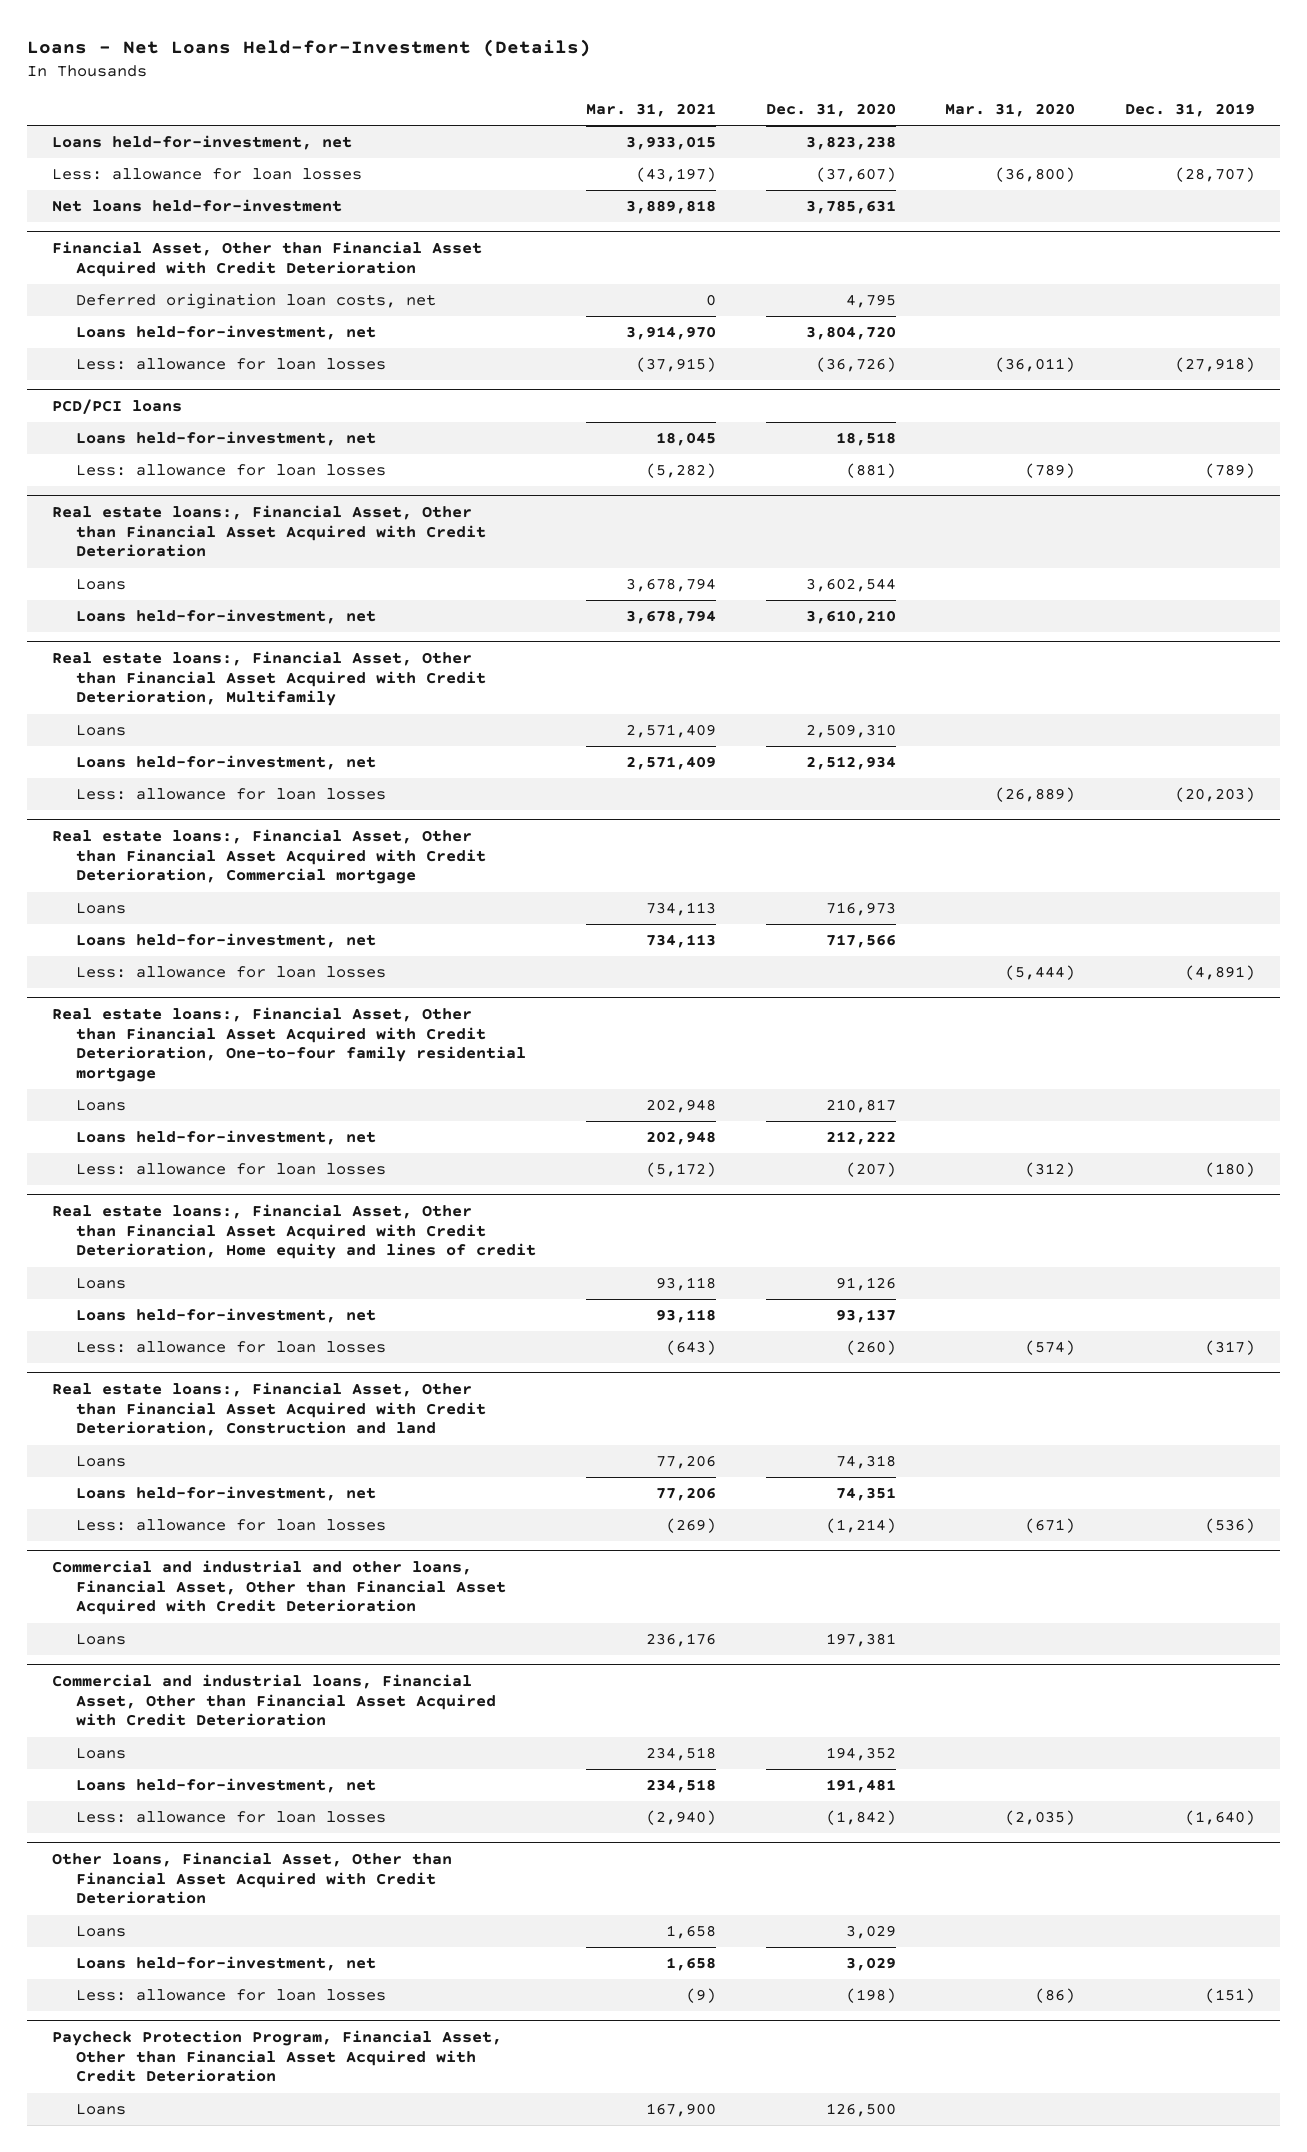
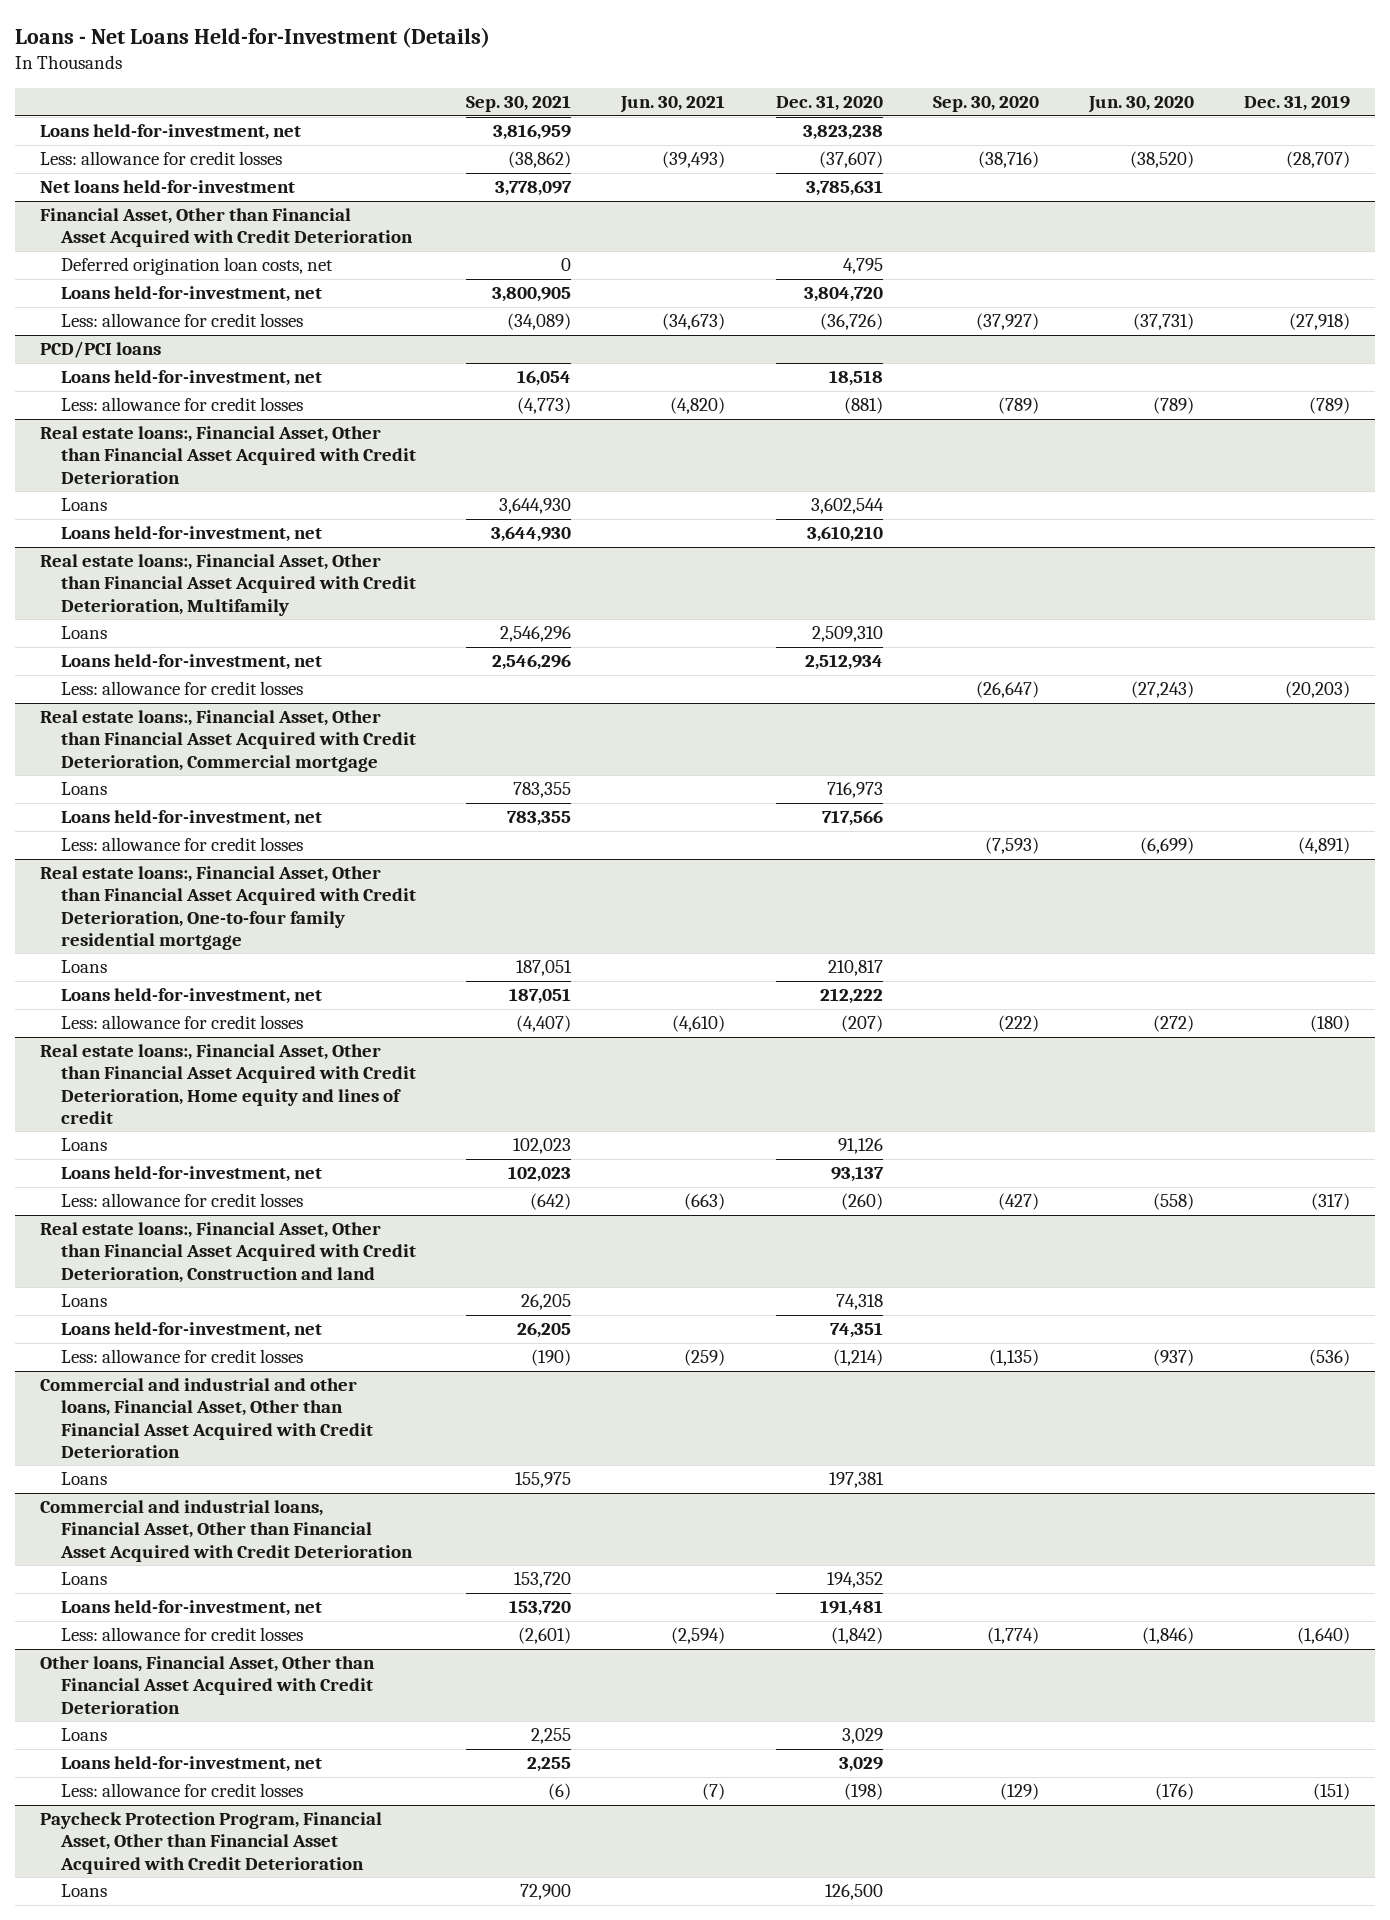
[585,102,716,117] Mar. 31, 2021 -> none
[945,102,1076,117] Mar. 31, 2020 -> none
none -> [466,94,572,112] Sep. 30, 2021
none -> [620,94,726,113] Jun. 30, 2021
none -> [932,95,1039,112] Sep. 30, 2020
none -> [1088,95,1195,113] Jun. 30, 2020
[52,168,363,181] Less: allowance for loan losses -> [40,151,283,166] Less: allowance for credit losses
[76,358,387,371] Less: allowance for loan losses -> [60,313,303,328] Less: allowance for credit losses
[76,464,387,477] Less: allowance for loan losses -> [60,397,303,412] Less: allowance for credit losses
[76,788,387,801] Less: allowance for loan losses -> [60,681,303,696] Less: allowance for credit losses
[76,966,387,979] Less: allowance for loan losses -> [60,837,303,852] Less: allowance for credit losses
[76,1163,387,1176] Less: allowance for loan losses -> [60,1015,303,1030] Less: allowance for credit losses
[76,1341,387,1354] Less: allowance for loan losses -> [60,1193,303,1208] Less: allowance for credit losses
[76,1519,387,1532] Less: allowance for loan losses -> [60,1349,303,1364] Less: allowance for credit losses
[76,1811,387,1824] Less: allowance for loan losses -> [60,1627,303,1642] Less: allowance for credit losses
[76,1989,387,2002] Less: allowance for loan losses -> [60,1783,303,1798] Less: allowance for credit losses

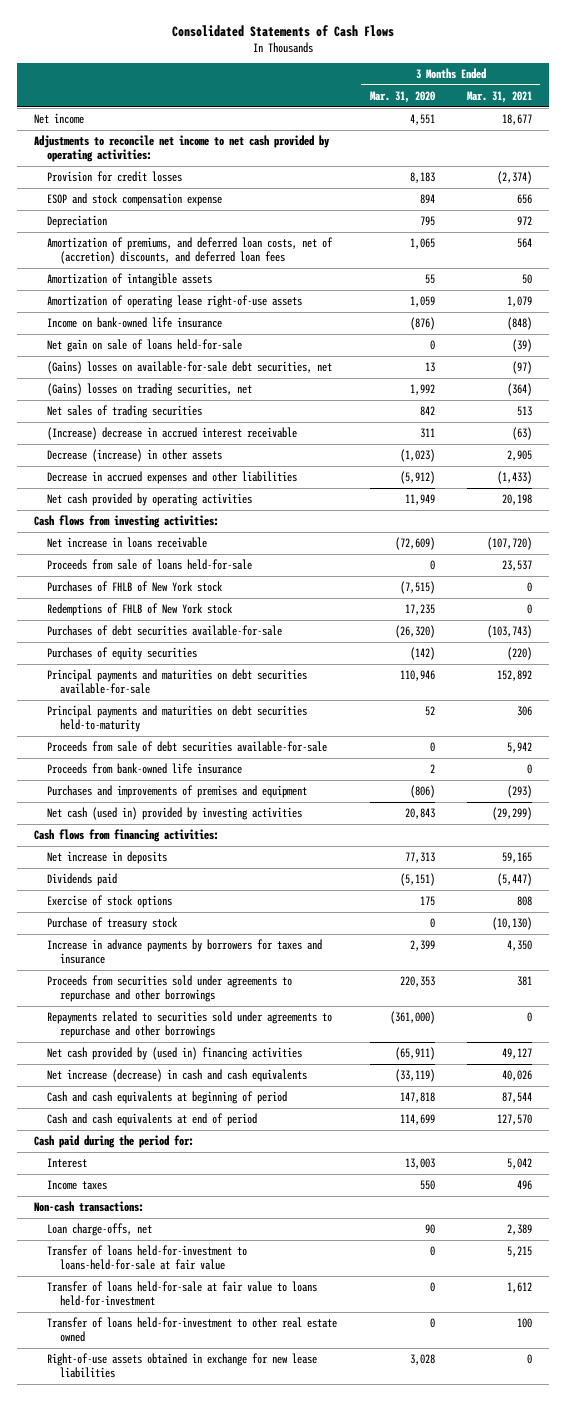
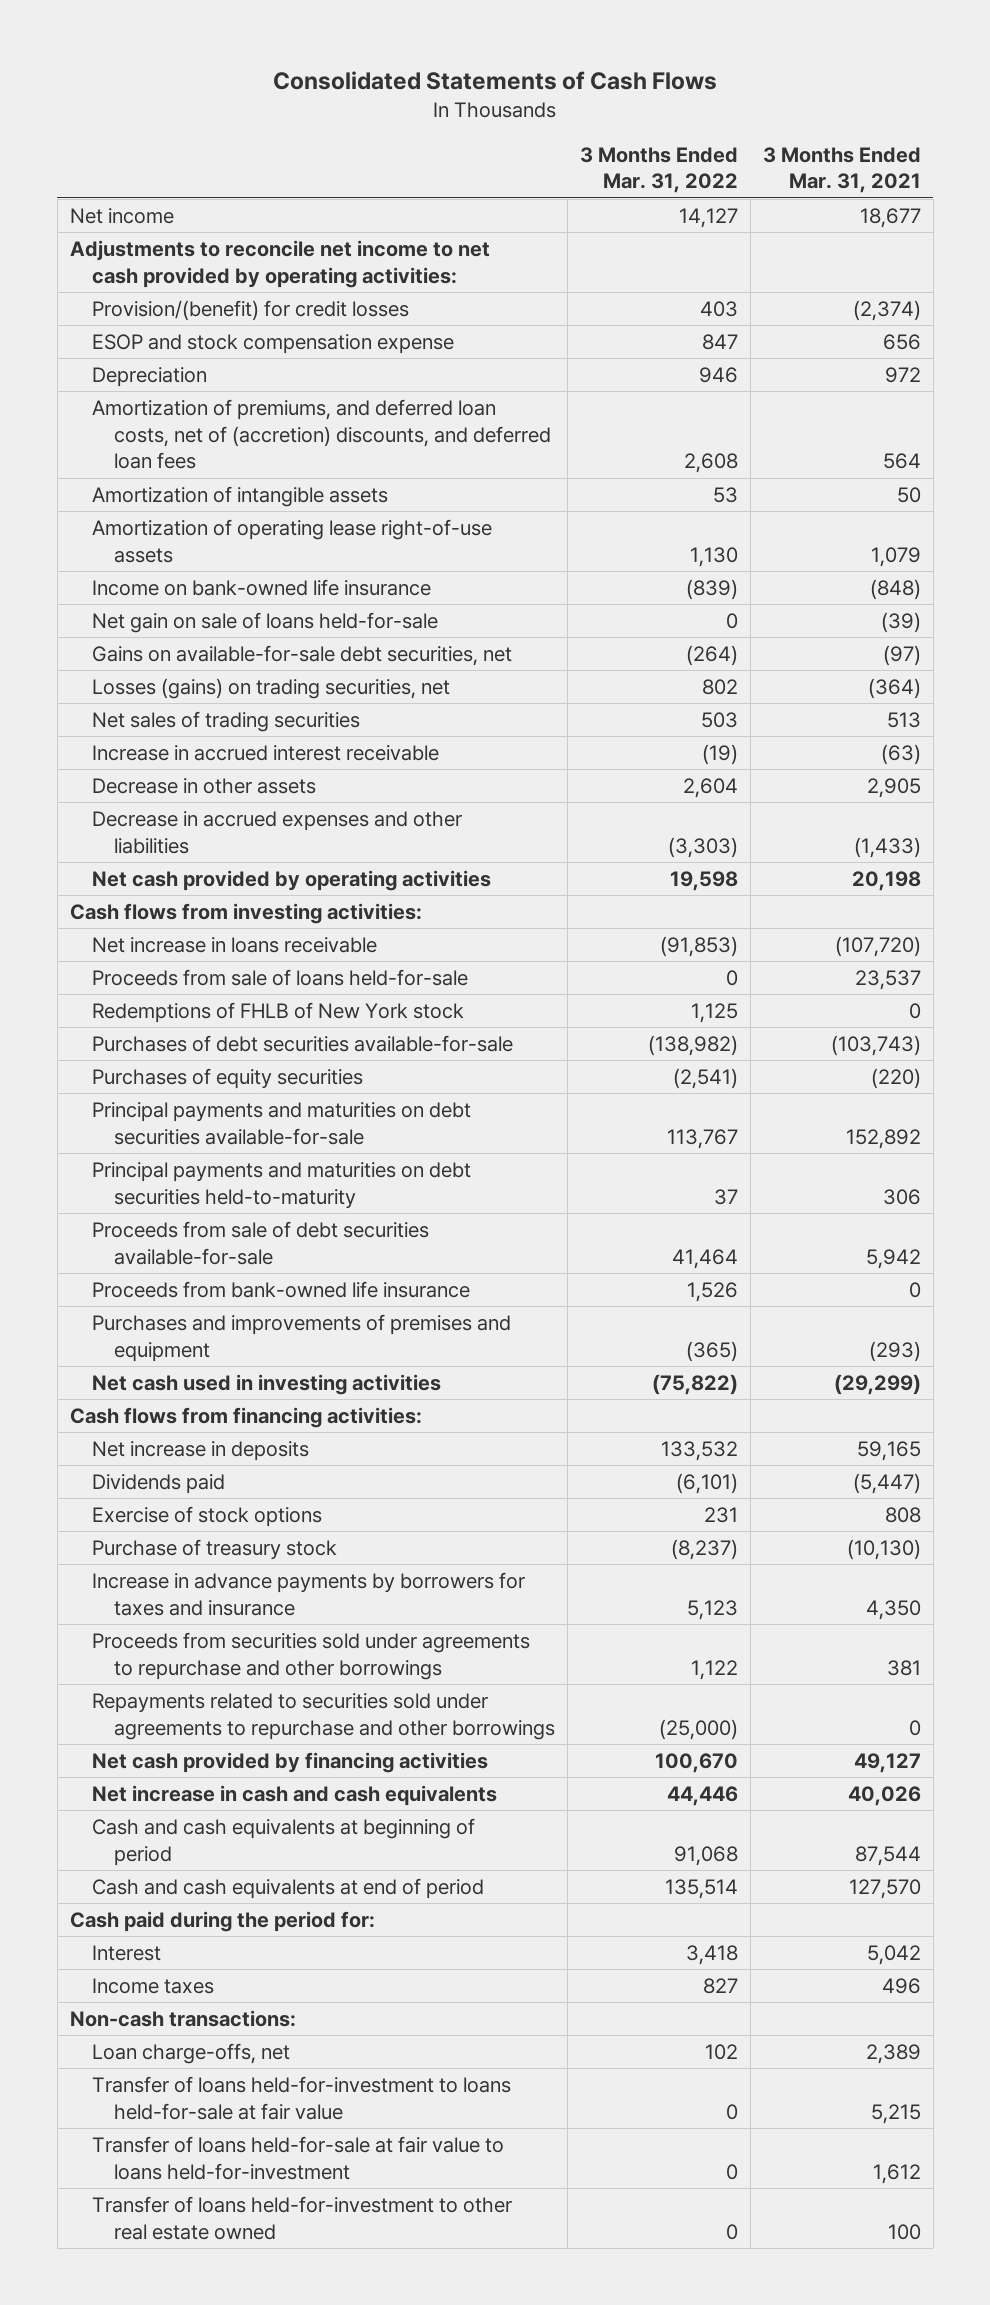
[369,90,435,103] Mar. 31, 2020 -> none
none -> [579,146,738,194] 3 Months Ended Mar. 31, 2022
[46,170,182,182] Provision for credit losses -> [91,300,409,322] Provision/(benefit) for credit losses
[46,360,332,374] (Gains) losses on available-for-sale debt securities, net -> [91,645,512,667] Gains on available-for-sale debt securities, net
[46,382,252,396] (Gains) losses on trading securities, net -> [91,678,450,700] Losses (gains) on trading securities, net
[46,426,297,440] (Increase) decrease in accrued interest receivable -> [91,745,439,762] Increase in accrued interest receivable
[46,448,222,462] Decrease (increase) in other assets -> [91,778,316,795] Decrease in other assets
[46,580,223,592] Purchases of FHLB of New York stock -> none
[46,806,302,820] Net cash (used in) provided by investing activities -> [91,1374,441,1396] Net cash used in investing activities
[46,1046,302,1060] Net cash provided by (used in) financing activities -> [91,1752,488,1774] Net cash provided by financing activities
[46,1068,307,1082] Net increase (decrease) in cash and cash equivalents -> [91,1785,497,1807] Net increase in cash and cash equivalents
[46,1244,247,1271] Transfer of loans held-for-investment to loans-held-for-sale at fair value -> [91,2076,511,2120] Transfer of loans held-for-investment to loans held-for-sale at fair value
[46,1352,317,1379] Right-of-use assets obtained in exchange for new lease liabilities -> none

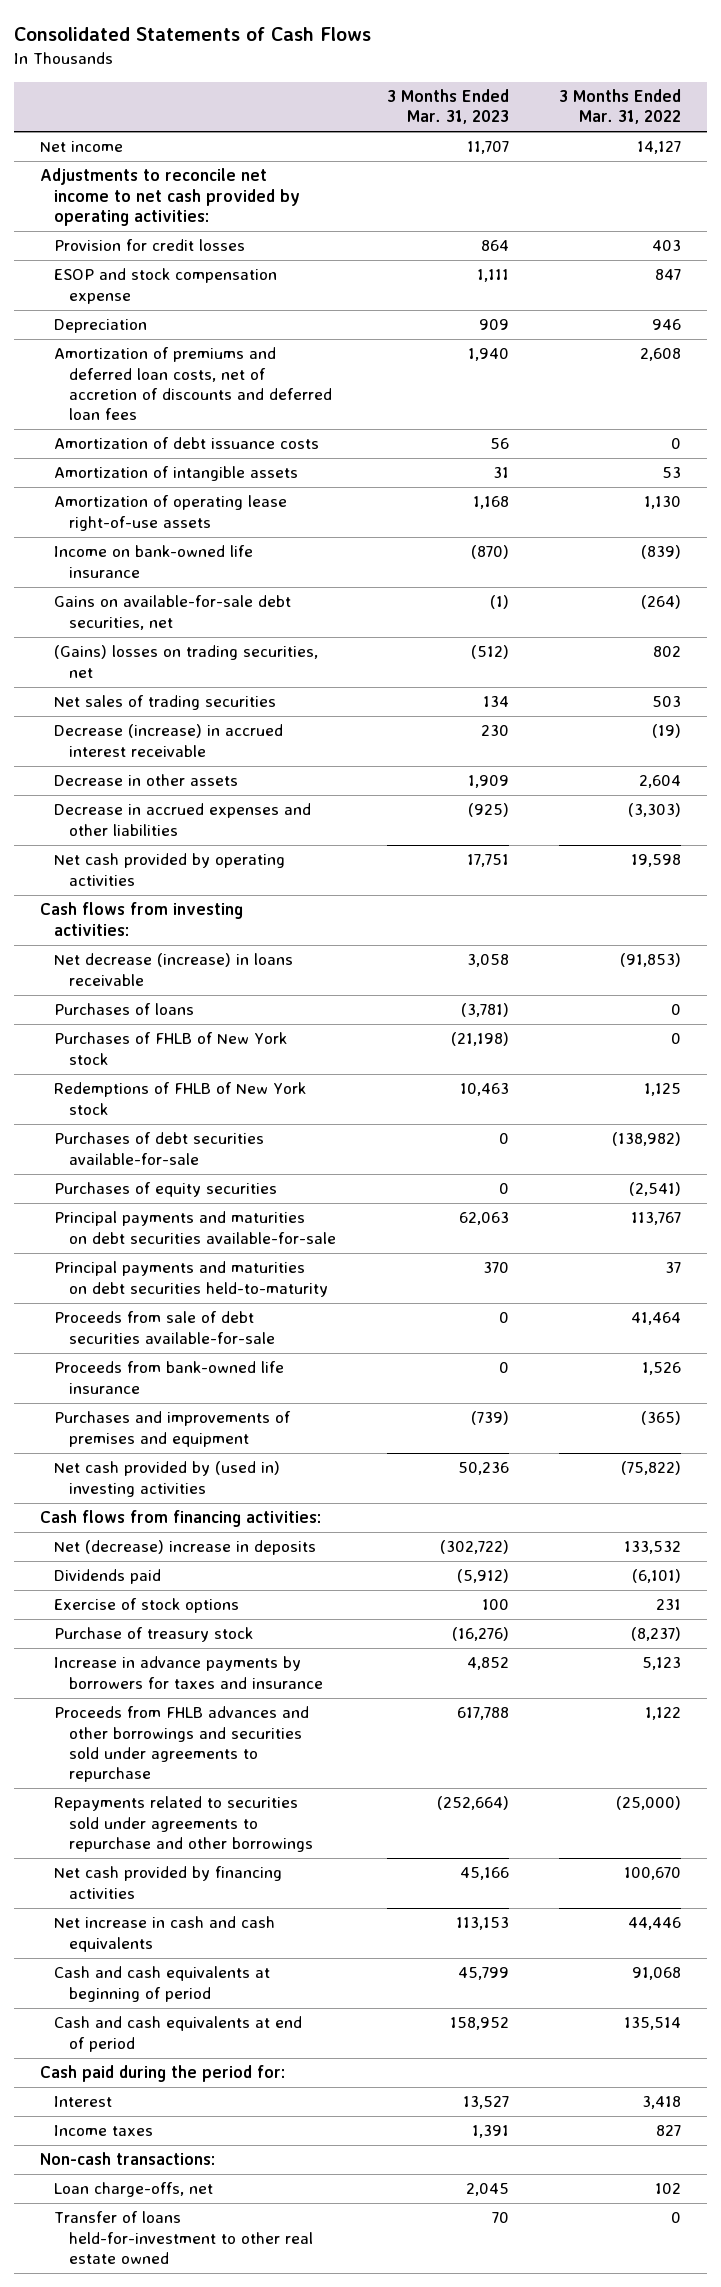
[762,146,921,194] 3 Months Ended Mar. 31, 2021 -> none
none -> [386,88,509,125] 3 Months Ended Mar. 31, 2023
[91,300,409,322] Provision/(benefit) for credit losses -> [54,239,246,252] Provision for credit losses
[91,399,551,470] Amortization of premiums, and deferred loan costs, net of (accretion) discounts, and deferred loan fees -> [54,347,332,421] Amortization of premiums and deferred loan costs, net of accretion of discounts and deferred loan fees
none -> [54,437,320,450] Amortization of debt issuance costs
[91,612,438,634] Net gain on sale of loans held-for-sale -> none
[91,678,450,700] Losses (gains) on trading securities, net -> [54,645,319,678] (Gains) losses on trading securities, net
[91,745,439,762] Increase in accrued interest receivable -> [54,724,284,757] Decrease (increase) in accrued interest receivable
[91,969,468,987] Proceeds from sale of loans held-for-sale -> none
[91,937,377,954] Net increase in loans receivable -> [54,953,294,986] Net decrease (increase) in loans receivable
none -> [54,1003,195,1016] Purchases of loans
none -> [54,1032,288,1065] Purchases of FHLB of New York stock
[91,1374,441,1396] Net cash used in investing activities -> [54,1461,281,1497] Net cash provided by (used in) investing activities
[91,1441,309,1462] Net increase in deposits -> [54,1540,317,1556] Net (decrease) increase in deposits
[91,1632,530,1680] Proceeds from securities sold under agreements to repurchase and other borrowings -> [54,1706,310,1783] Proceeds from FHLB advances and other borrowings and securities sold under agreements to repurchase
[91,2076,511,2120] Transfer of loans held-for-investment to loans held-for-sale at fair value -> none
[91,2136,504,2180] Transfer of loans held-for-sale at fair value to loans held-for-investment -> none

